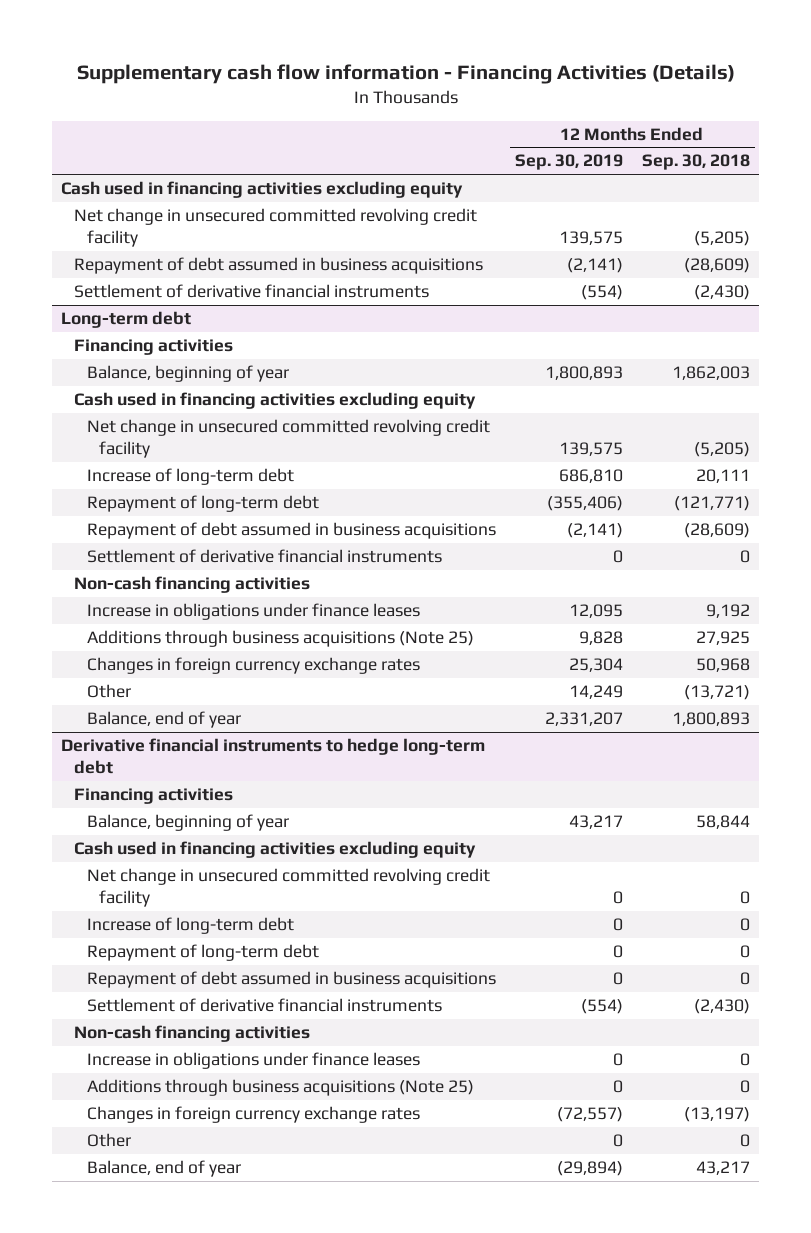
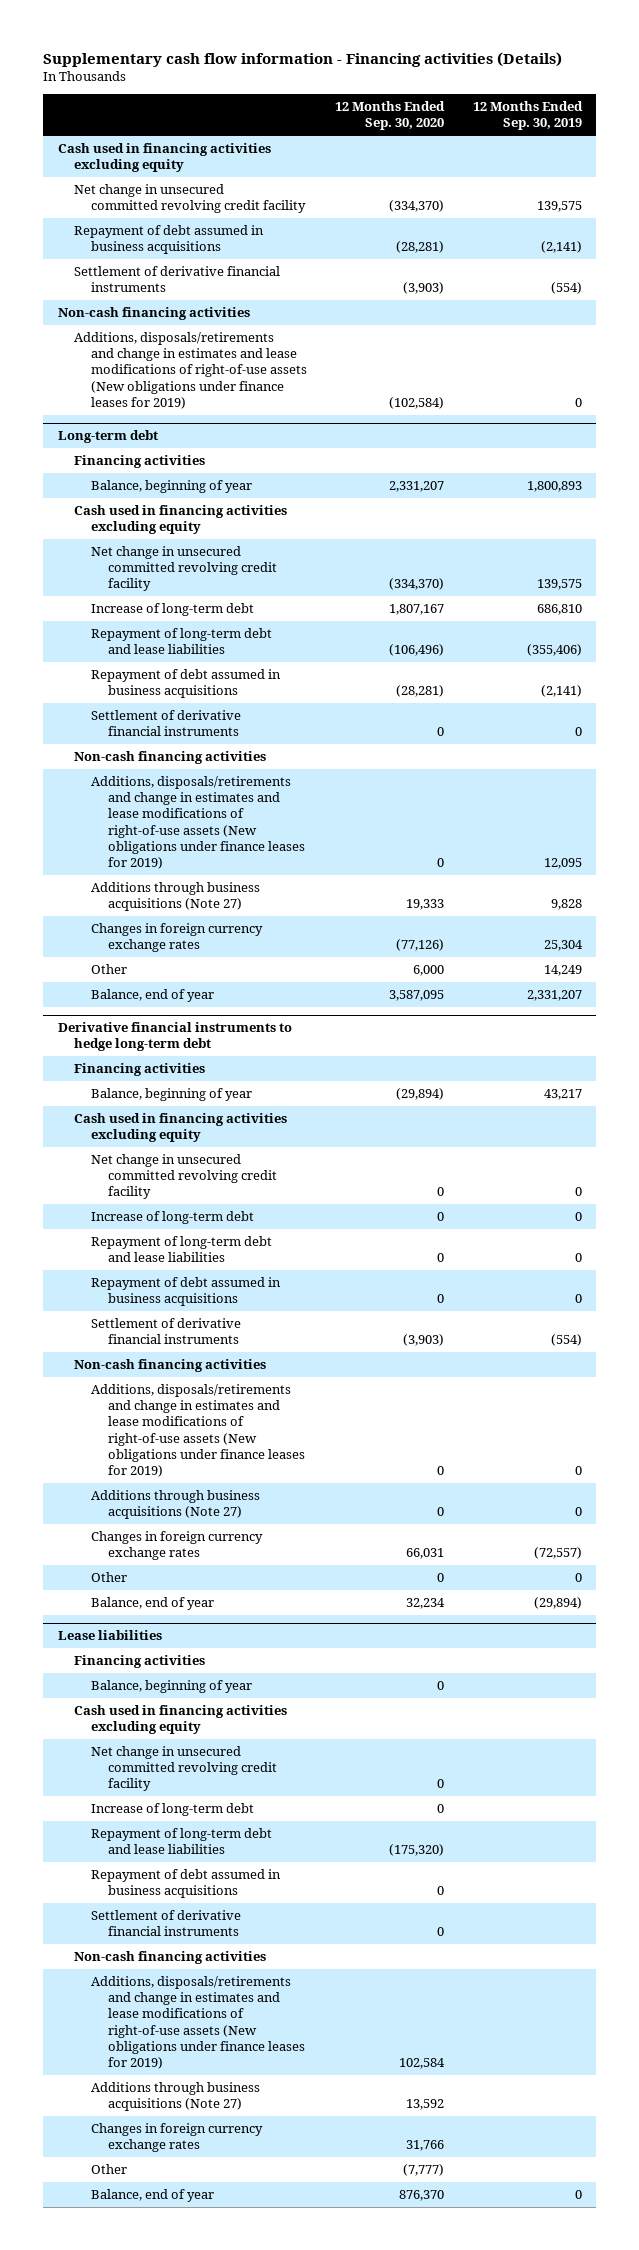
[76,63,735,84] Supplementary cash flow information - Financing Activities (Details) -> [43,51,563,67] Supplementary cash flow information - Financing activities (Details)
[641,154,750,171] Sep. 30, 2018 -> none
none -> [335,101,446,131] 12 Months Ended Sep. 30, 2020
none -> [57,306,250,320] Non-cash financing activities
none -> [74,331,308,409] Additions, disposals/retirements and change in estimates and lease modifications of right-of-use assets (New obligations under finance leases for 2019)
[86,495,319,513] Repayment of long-term debt -> [91,627,273,655] Repayment of long-term debt and lease liabilities
[86,603,420,621] Increase in obligations under finance leases -> [91,775,305,870] Additions, disposals/retirements and change in estimates and lease modifications of right-of-use assets (New obligations under finance leases for 2019)
[86,630,474,648] Additions through business acquisitions (Note 25) -> [91,881,261,912] Additions through business acquisitions (Note 27)
[86,944,319,962] Repayment of long-term debt -> [91,1235,273,1263] Repayment of long-term debt and lease liabilities
[86,1052,420,1070] Increase in obligations under finance leases -> none
none -> [91,1383,305,1478] Additions, disposals/retirements and change in estimates and lease modifications of right-of-use assets (New obligations under finance leases for 2019)
[86,1079,474,1097] Additions through business acquisitions (Note 25) -> [91,1489,261,1520] Additions through business acquisitions (Note 27)
none -> [57,1630,162,1641] Lease liabilities
none -> [74,1654,206,1668] Financing activities
none -> [91,1679,253,1693] Balance, beginning of year
none -> [74,1704,288,1735] Cash used in financing activities excluding equity
none -> [91,1745,277,1792] Net change in unsecured committed revolving credit facility
none -> [91,1802,255,1816] Increase of long-term debt
none -> [91,1827,273,1855] Repayment of long-term debt and lease liabilities
none -> [91,1868,282,1899] Repayment of debt assumed in business acquisitions
none -> [91,1909,242,1937] Settlement of derivative financial instruments
none -> [74,1950,267,1964] Non-cash financing activities
none -> [91,1975,305,2070] Additions, disposals/retirements and change in estimates and lease modifications of right-of-use assets (New obligations under finance leases for 2019)
none -> [91,2081,261,2112] Additions through business acquisitions (Note 27)
none -> [91,2122,264,2153] Changes in foreign currency exchange rates
none -> [91,2163,128,2174] Other
none -> [91,2188,215,2202] Balance, end of year

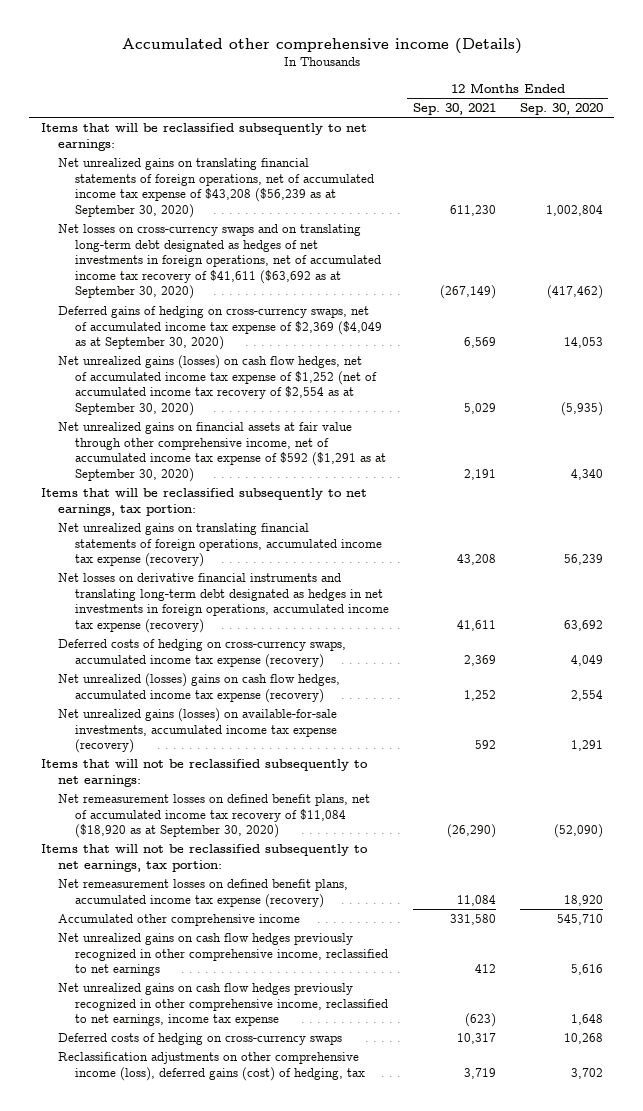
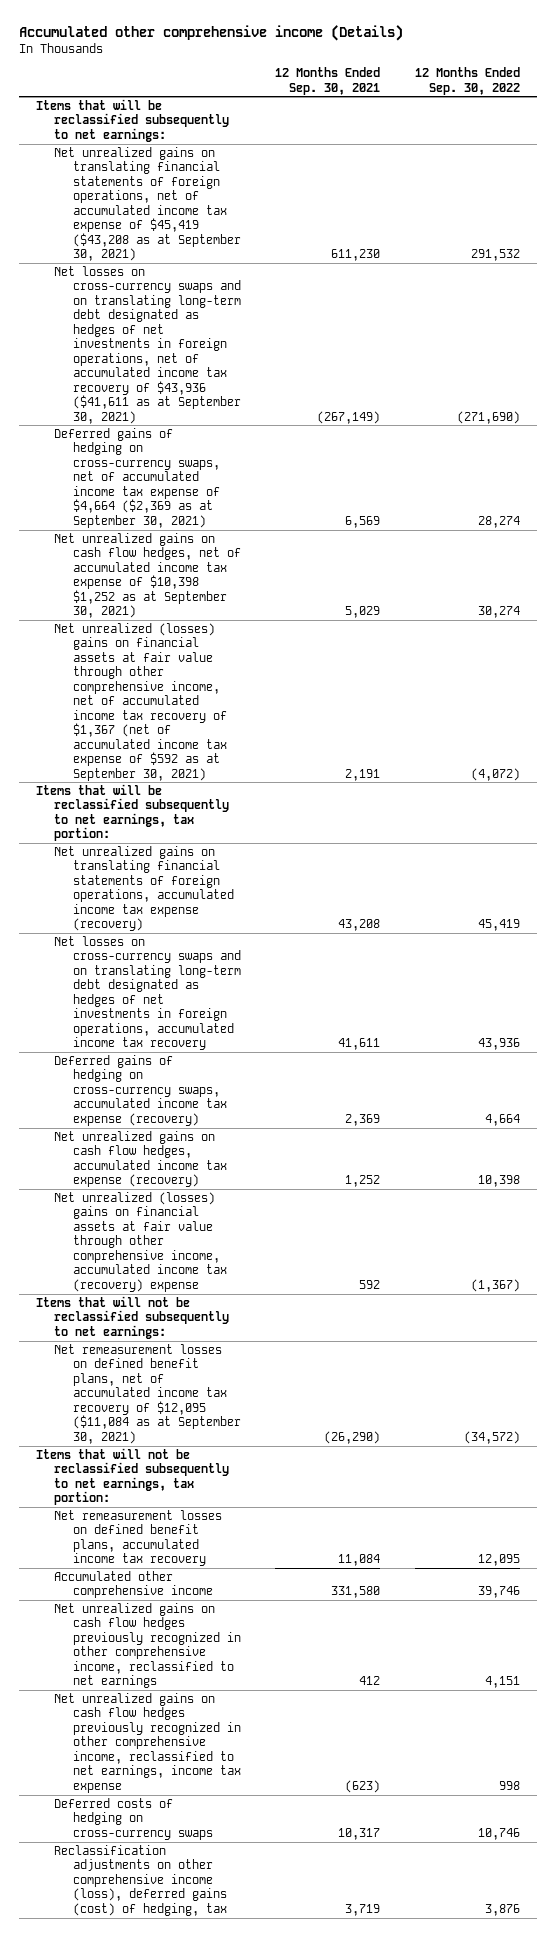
[519,103,603,116] Sep. 30, 2020 -> none
none -> [414,67,520,95] 12 Months Ended Sep. 30, 2022
[57,158,375,218] Net unrealized gains on translating financial statements of foreign operations, net of accumulated income tax expense of $43,208 ($56,239 as at September 30, 2020) -> [54,146,241,262] Net unrealized gains on translating financial statements of foreign operations, net of accumulated income tax expense of $45,419 ($43,208 as at September 30, 2021)
[57,224,382,300] Net losses on cross-currency swaps and on translating long-term debt designated as hedges of net investments in foreign operations, net of accumulated income tax recovery of $41,611 ($63,692 as at September 30, 2020) -> [54,265,241,424] Net losses on cross-currency swaps and on translating long-term debt designated as hedges of net investments in foreign operations, net of accumulated income tax recovery of $43,936 ($41,611 as at September 30, 2021)
[57,306,383,351] Deferred gains of hedging on cross-currency swaps, net of accumulated income tax expense of $2,369 ($4,049 as at September 30, 2020) -> [54,427,220,528] Deferred gains of hedging on cross-currency swaps, net of accumulated income tax expense of $4,664 ($2,369 as at September 30, 2021)
[57,355,378,416] Net unrealized gains (losses) on cash flow hedges, net of accumulated income tax expense of $1,252 (net of accumulated income tax recovery of $2,554 as at September 30, 2020) -> [54,532,241,619] Net unrealized gains on cash flow hedges, net of accumulated income tax expense of $10,398 $1,252 as at September 30, 2021)
[57,422,387,482] Net unrealized gains on financial assets at fair value through other comprehensive income, net of accumulated income tax expense of $592 ($1,291 as at September 30, 2020) -> [54,622,227,781] Net unrealized (losses) gains on financial assets at fair value through other comprehensive income, net of accumulated income tax recovery of $1,367 (net of accumulated income tax expense of $592 as at September 30, 2021)
[57,573,390,633] Net losses on derivative financial instruments and translating long-term debt designated as hedges in net investments in foreign operations, accumulated income tax expense (recovery) -> [54,935,241,1051] Net losses on cross-currency swaps and on translating long-term debt designated as hedges of net investments in foreign operations, accumulated income tax recovery
[57,639,346,668] Deferred costs of hedging on cross-currency swaps, accumulated income tax expense (recovery) -> [54,1054,227,1126] Deferred gains of hedging on cross-currency swaps, accumulated income tax expense (recovery)
[57,673,340,703] Net unrealized (losses) gains on cash flow hedges, accumulated income tax expense (recovery) -> [54,1130,227,1188] Net unrealized gains on cash flow hedges, accumulated income tax expense (recovery)
[57,708,338,754] Net unrealized gains (losses) on available-for-sale investments, accumulated income tax expense (recovery) -> [54,1191,227,1292] Net unrealized (losses) gains on financial assets at fair value through other comprehensive income, accumulated income tax (recovery) expense
[57,794,370,839] Net remeasurement losses on defined benefit plans, net of accumulated income tax recovery of $11,084 ($18,920 as at September 30, 2020) -> [54,1343,241,1444] Net remeasurement losses on defined benefit plans, net of accumulated income tax recovery of $12,095 ($11,084 as at September 30, 2021)
[57,879,348,908] Net remeasurement losses on defined benefit plans, accumulated income tax expense (recovery) -> [54,1509,223,1567] Net remeasurement losses on defined benefit plans, accumulated income tax recovery

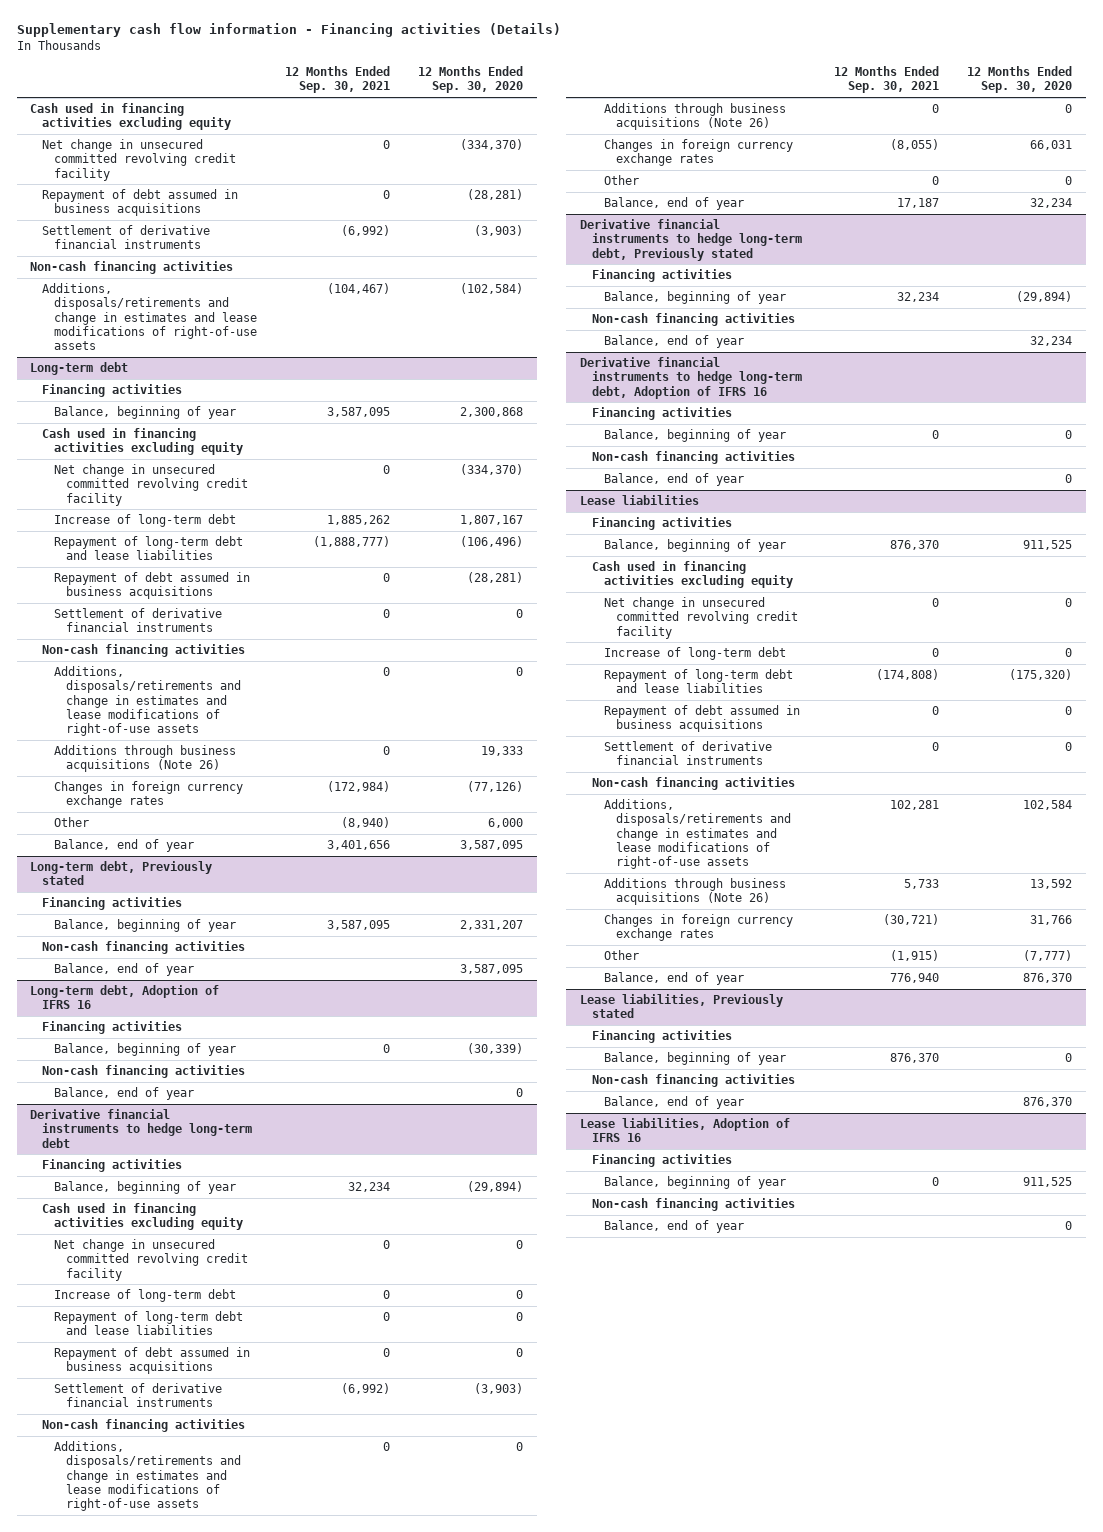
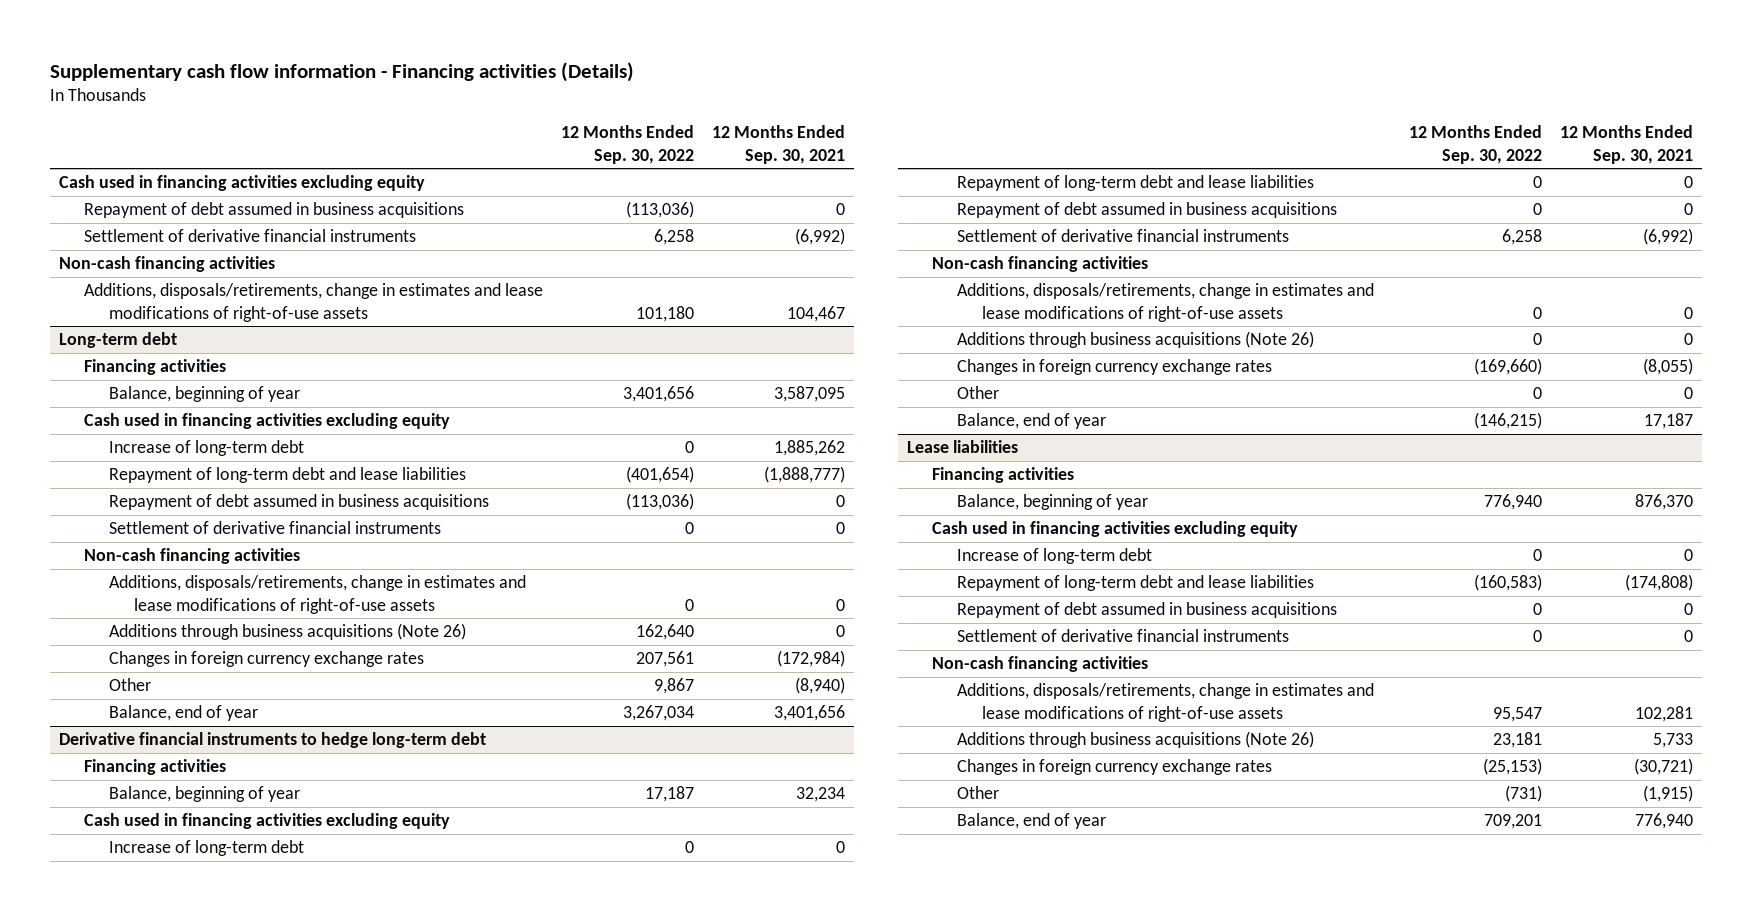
[418,66,524,94] 12 Months Ended Sep. 30, 2020 -> none
none -> [561,125,695,164] 12 Months Ended Sep. 30, 2022
[42,138,237,181] Net change in unsecured committed revolving credit facility -> none
[42,282,258,351] Additions, disposals/retirements and change in estimates and lease modifications of right-of-use assets -> [84,283,544,322] Additions, disposals/retirements, change in estimates and lease modifications of right-of-use assets
[327,282,391,294] (104,467) -> [787,305,846,322] 104,467
[54,463,249,506] Net change in unsecured committed revolving credit facility -> none
[54,665,242,737] Additions, disposals/retirements and change in estimates and lease modifications of right-of-use assets -> [109,575,527,614] Additions, disposals/retirements, change in estimates and lease modifications of right-of-use assets
[30,860,213,886] Long-term debt, Previously stated -> none
[42,896,183,910] Financing activities -> none
[54,918,237,932] Balance, beginning of year -> none
[42,940,246,954] Non-cash financing activities -> none
[54,962,195,976] Balance, end of year -> none
[30,984,220,1010] Long-term debt, Adoption of IFRS 16 -> none
[42,1020,183,1034] Financing activities -> none
[54,1042,237,1056] Balance, beginning of year -> none
[42,1064,246,1078] Non-cash financing activities -> none
[54,1086,195,1100] Balance, end of year -> none
[54,1238,249,1281] Net change in unsecured committed revolving credit facility -> none
[54,1440,242,1512] Additions, disposals/retirements and change in estimates and lease modifications of right-of-use assets -> [957,283,1375,322] Additions, disposals/retirements, change in estimates and lease modifications of right-of-use assets
[579,218,802,261] Derivative financial instruments to hedge long-term debt, Previously stated -> none
[591,268,732,282] Financing activities -> none
[603,290,786,304] Balance, beginning of year -> none
[591,312,795,326] Non-cash financing activities -> none
[603,334,744,348] Balance, end of year -> none
[579,356,802,399] Derivative financial instruments to hedge long-term debt, Adoption of IFRS 16 -> none
[591,406,732,420] Financing activities -> none
[603,428,786,442] Balance, beginning of year -> none
[591,450,795,464] Non-cash financing activities -> none
[603,472,744,486] Balance, end of year -> none
[603,596,798,639] Net change in unsecured committed revolving credit facility -> none
[603,798,791,870] Additions, disposals/retirements and change in estimates and lease modifications of right-of-use assets -> [957,683,1375,722] Additions, disposals/retirements, change in estimates and lease modifications of right-of-use assets
[579,993,783,1019] Lease liabilities, Previously stated -> none
[591,1029,732,1043] Financing activities -> none
[603,1051,786,1065] Balance, beginning of year -> none
[591,1073,795,1087] Non-cash financing activities -> none
[603,1095,744,1109] Balance, end of year -> none
[579,1117,790,1143] Lease liabilities, Adoption of IFRS 16 -> none
[591,1153,732,1167] Financing activities -> none
[603,1175,786,1189] Balance, beginning of year -> none
[591,1197,795,1211] Non-cash financing activities -> none
[603,1219,744,1233] Balance, end of year -> none

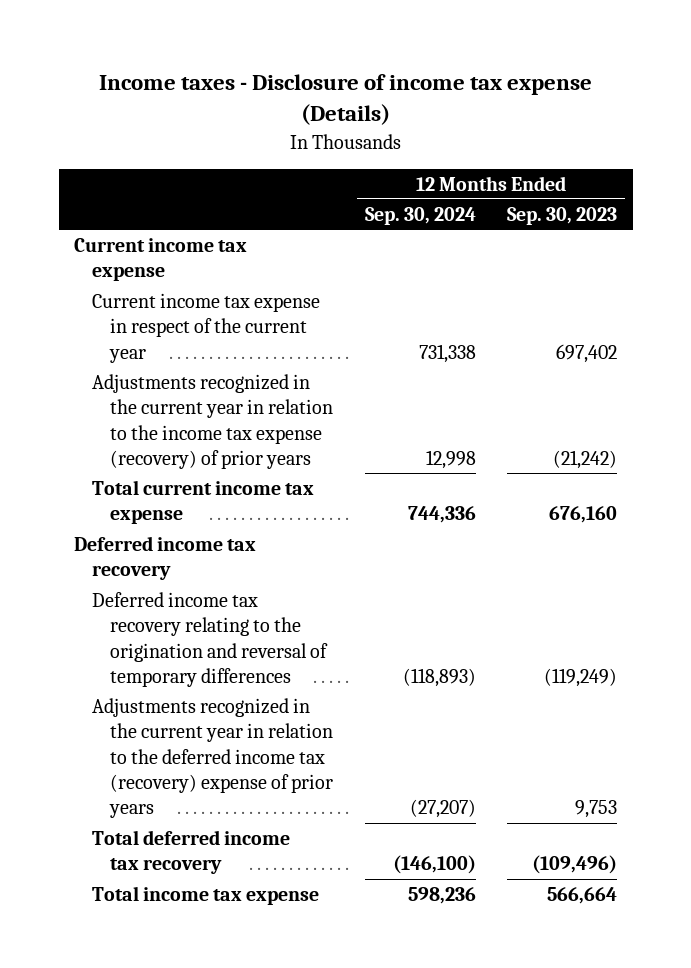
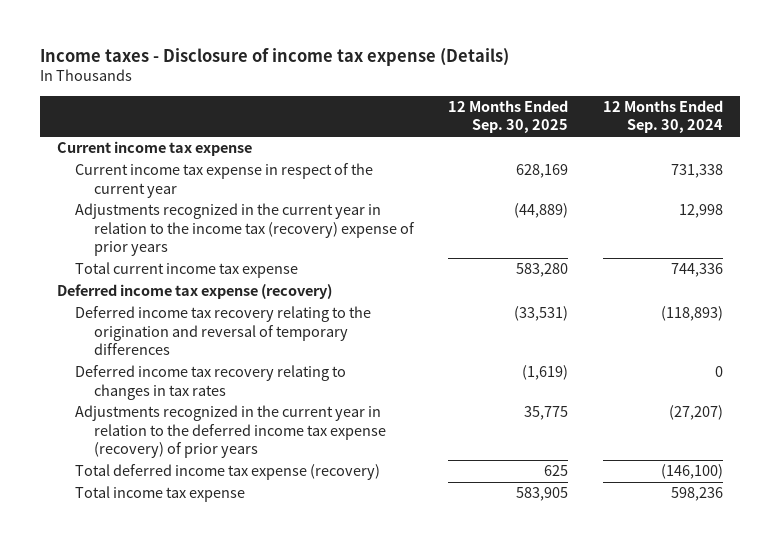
[506,206,617,225] Sep. 30, 2023 -> none
none -> [448,100,569,134] 12 Months Ended Sep. 30, 2025
[92,373,334,469] Adjustments recognized in the current year in relation to the income tax expense (recovery) of prior years -> [75,203,415,256] Adjustments recognized in the current year in relation to the income tax (recovery) expense of prior years
[74,535,257,581] Deferred income tax recovery -> [57,284,333,300] Deferred income tax expense (recovery)
none -> [75,365,347,400] Deferred income tax recovery relating to changes in tax rates
[92,697,334,819] Adjustments recognized in the current year in relation to the deferred income tax (recovery) expense of prior years -> [75,405,386,458] Adjustments recognized in the current year in relation to the deferred income tax expense (recovery) of prior years
[92,829,291,875] Total deferred income tax recovery -> [75,464,381,481] Total deferred income tax expense (recovery)

